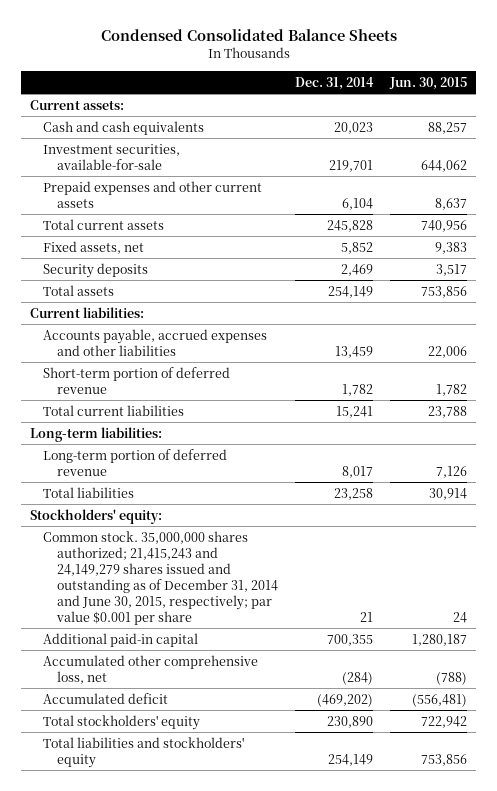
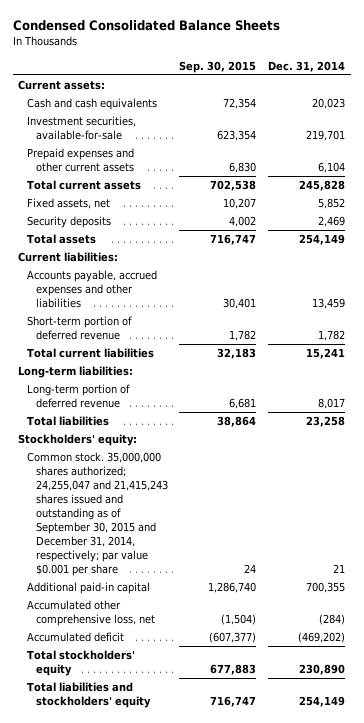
[389,76,468,90] Jun. 30, 2015 -> none
none -> [179,60,257,73] Sep. 30, 2015
[43,530,278,625] Common stock. 35,000,000 shares authorized; 21,415,243 and 24,149,279 shares issued and outstanding as of December 31, 2014 and June 30, 2015, respectively; par value $0.001 per share -> [27,452,168,577] Common stock. 35,000,000 shares authorized; 24,255,047 and 21,415,243 shares issued and outstanding as of September 30, 2015 and December 31, 2014, respectively; par value $0.001 per share

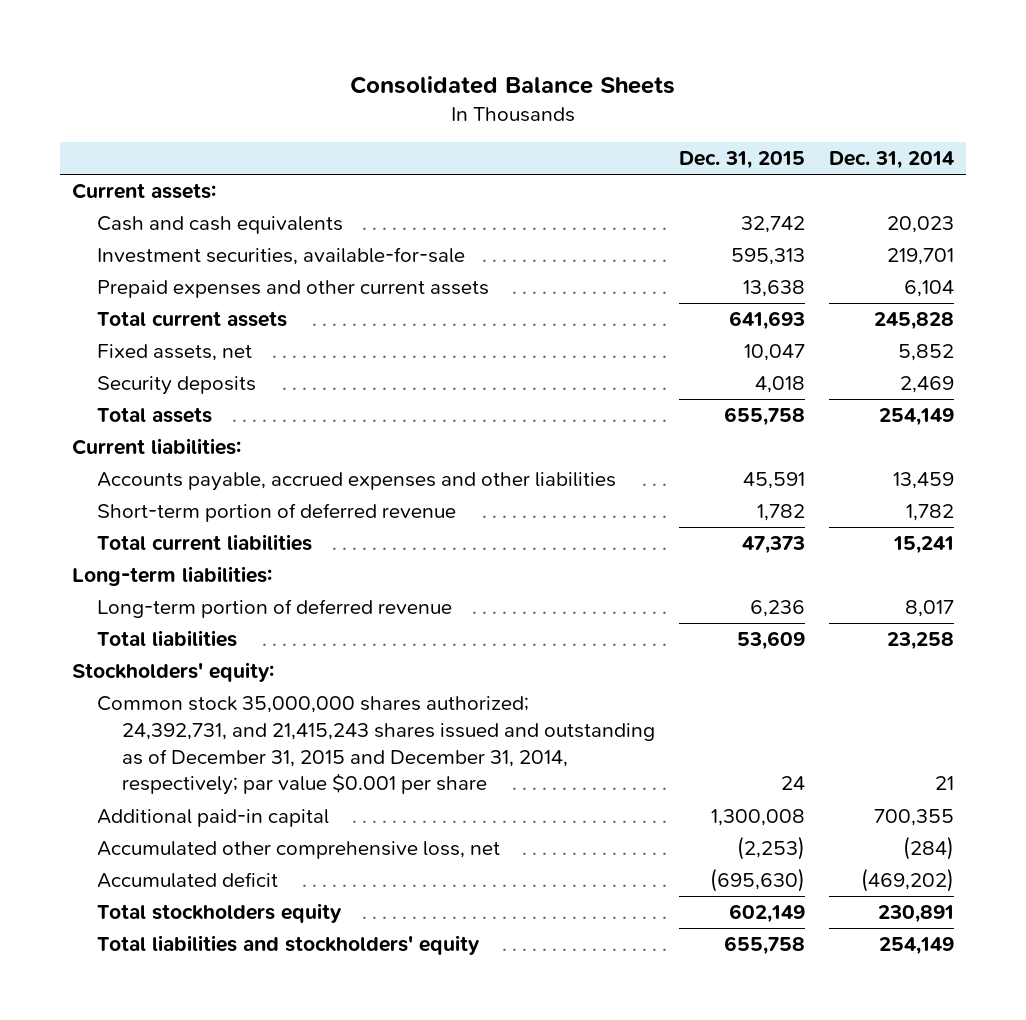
[12,19,280,31] Condensed Consolidated Balance Sheets -> [349,75,675,94] Consolidated Balance Sheets
[179,60,257,73] Sep. 30, 2015 -> none
none -> [678,150,805,169] Dec. 31, 2015
[27,452,168,577] Common stock. 35,000,000 shares authorized; 24,255,047 and 21,415,243 shares issued and outstanding as of September 30, 2015 and December 31, 2014, respectively; par value $0.001 per share -> [97,696,656,796] Common stock 35,000,000 shares authorized; 24,392,731, and 21,415,243 shares issued and outstanding as of December 31, 2015 and December 31, 2014, respectively; par value $0.001 per share
[27,650,136,677] Total stockholders' equity -> [97,903,343,924] Total stockholders equity
[299,664,346,676] 230,890 -> [877,905,954,924] 230,891

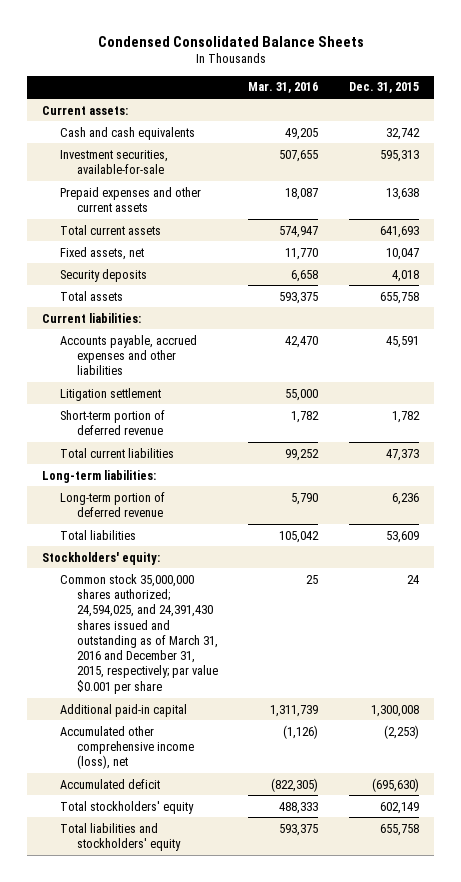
[349,75,675,94] Consolidated Balance Sheets -> [97,35,364,47] Condensed Consolidated Balance Sheets
[828,150,954,169] Dec. 31, 2014 -> none
none -> [248,82,319,94] Mar. 31, 2016
none -> [59,387,161,401] Litigation settlement
[97,696,656,796] Common stock 35,000,000 shares authorized; 24,392,731, and 21,415,243 shares issued and outstanding as of December 31, 2015 and December 31, 2014, respectively; par value $0.001 per share -> [59,573,219,694] Common stock 35,000,000 shares authorized; 24,594,025, and 24,391,430 shares issued and outstanding as of March 31, 2016 and December 31, 2015, respectively; par value $0.001 per share
[97,841,501,860] Accumulated other comprehensive loss, net -> [59,725,195,770] Accumulated other comprehensive income (loss), net
[97,903,343,924] Total stockholders equity -> [59,800,194,814] Total stockholders' equity

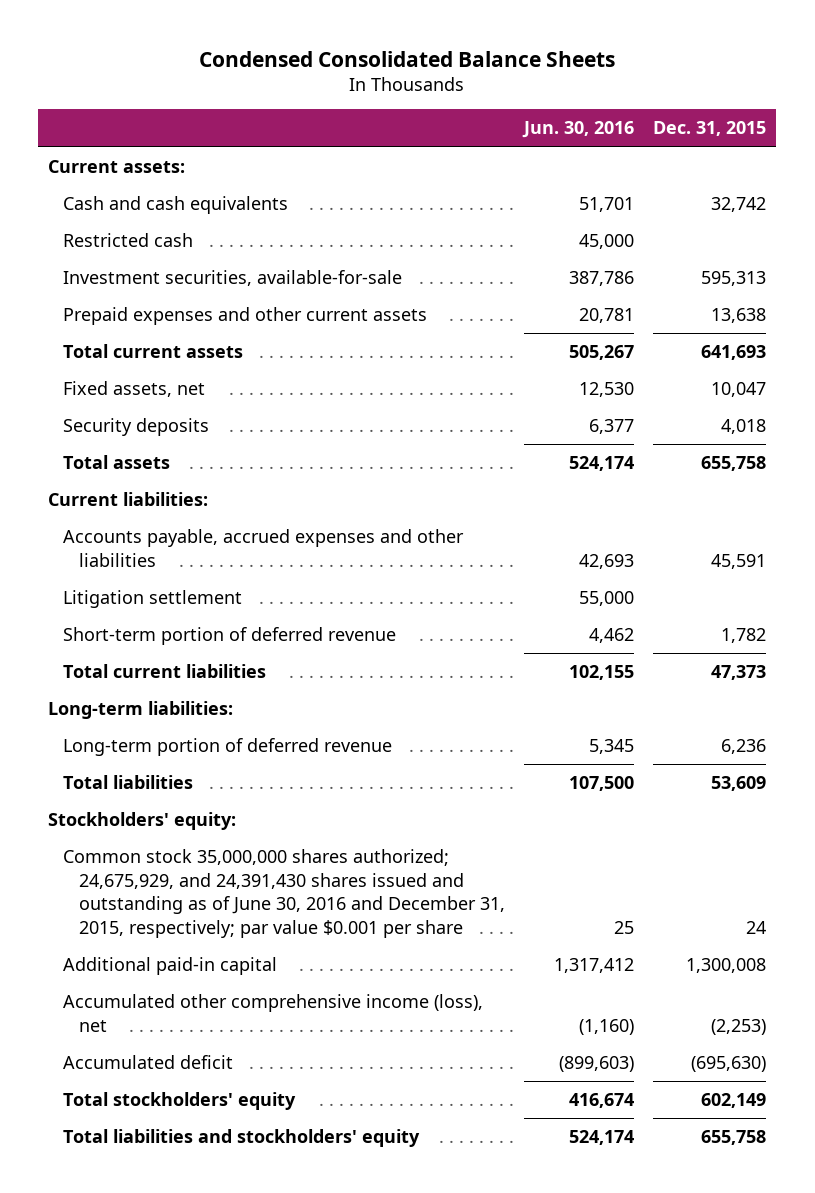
[248,82,319,94] Mar. 31, 2016 -> none
none -> [522,121,635,139] Jun. 30, 2016
none -> [63,233,194,248] Restricted cash
[59,573,219,694] Common stock 35,000,000 shares authorized; 24,594,025, and 24,391,430 shares issued and outstanding as of March 31, 2016 and December 31, 2015, respectively; par value $0.001 per share -> [63,849,505,938] Common stock 35,000,000 shares authorized; 24,675,929, and 24,391,430 shares issued and outstanding as of June 30, 2016 and December 31, 2015, respectively; par value $0.001 per share

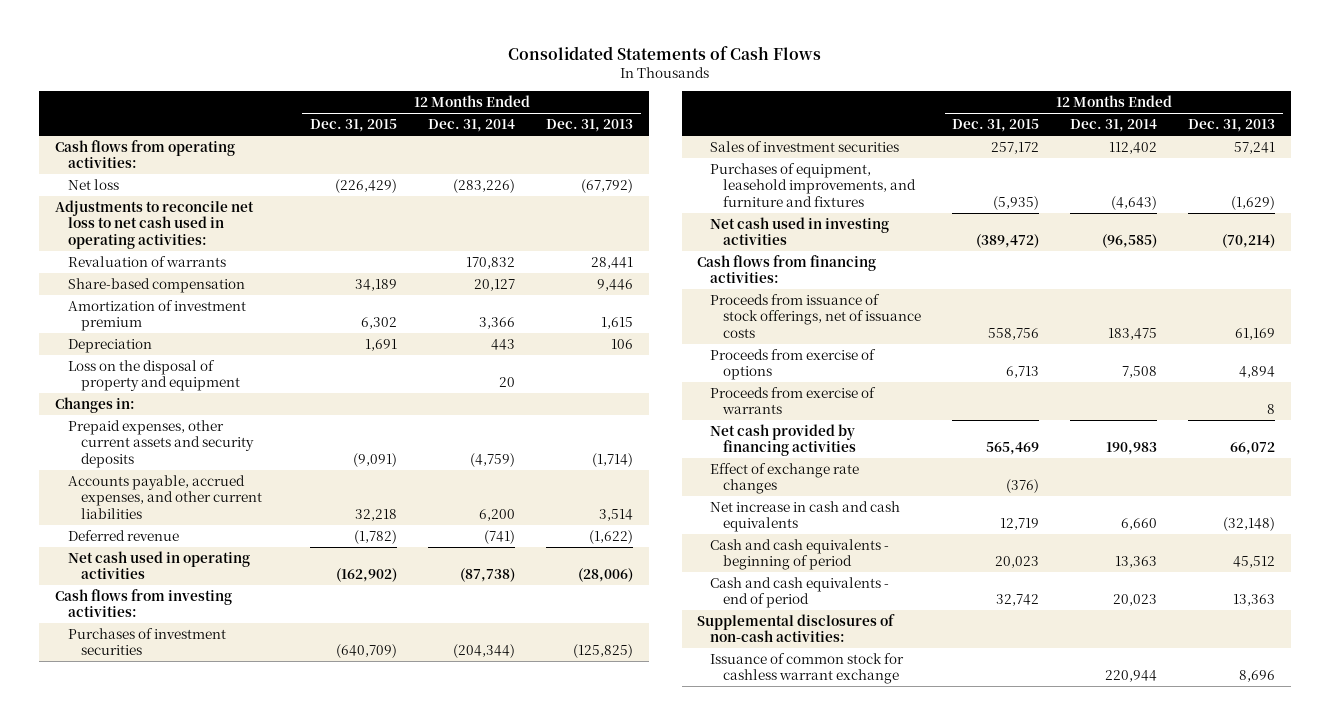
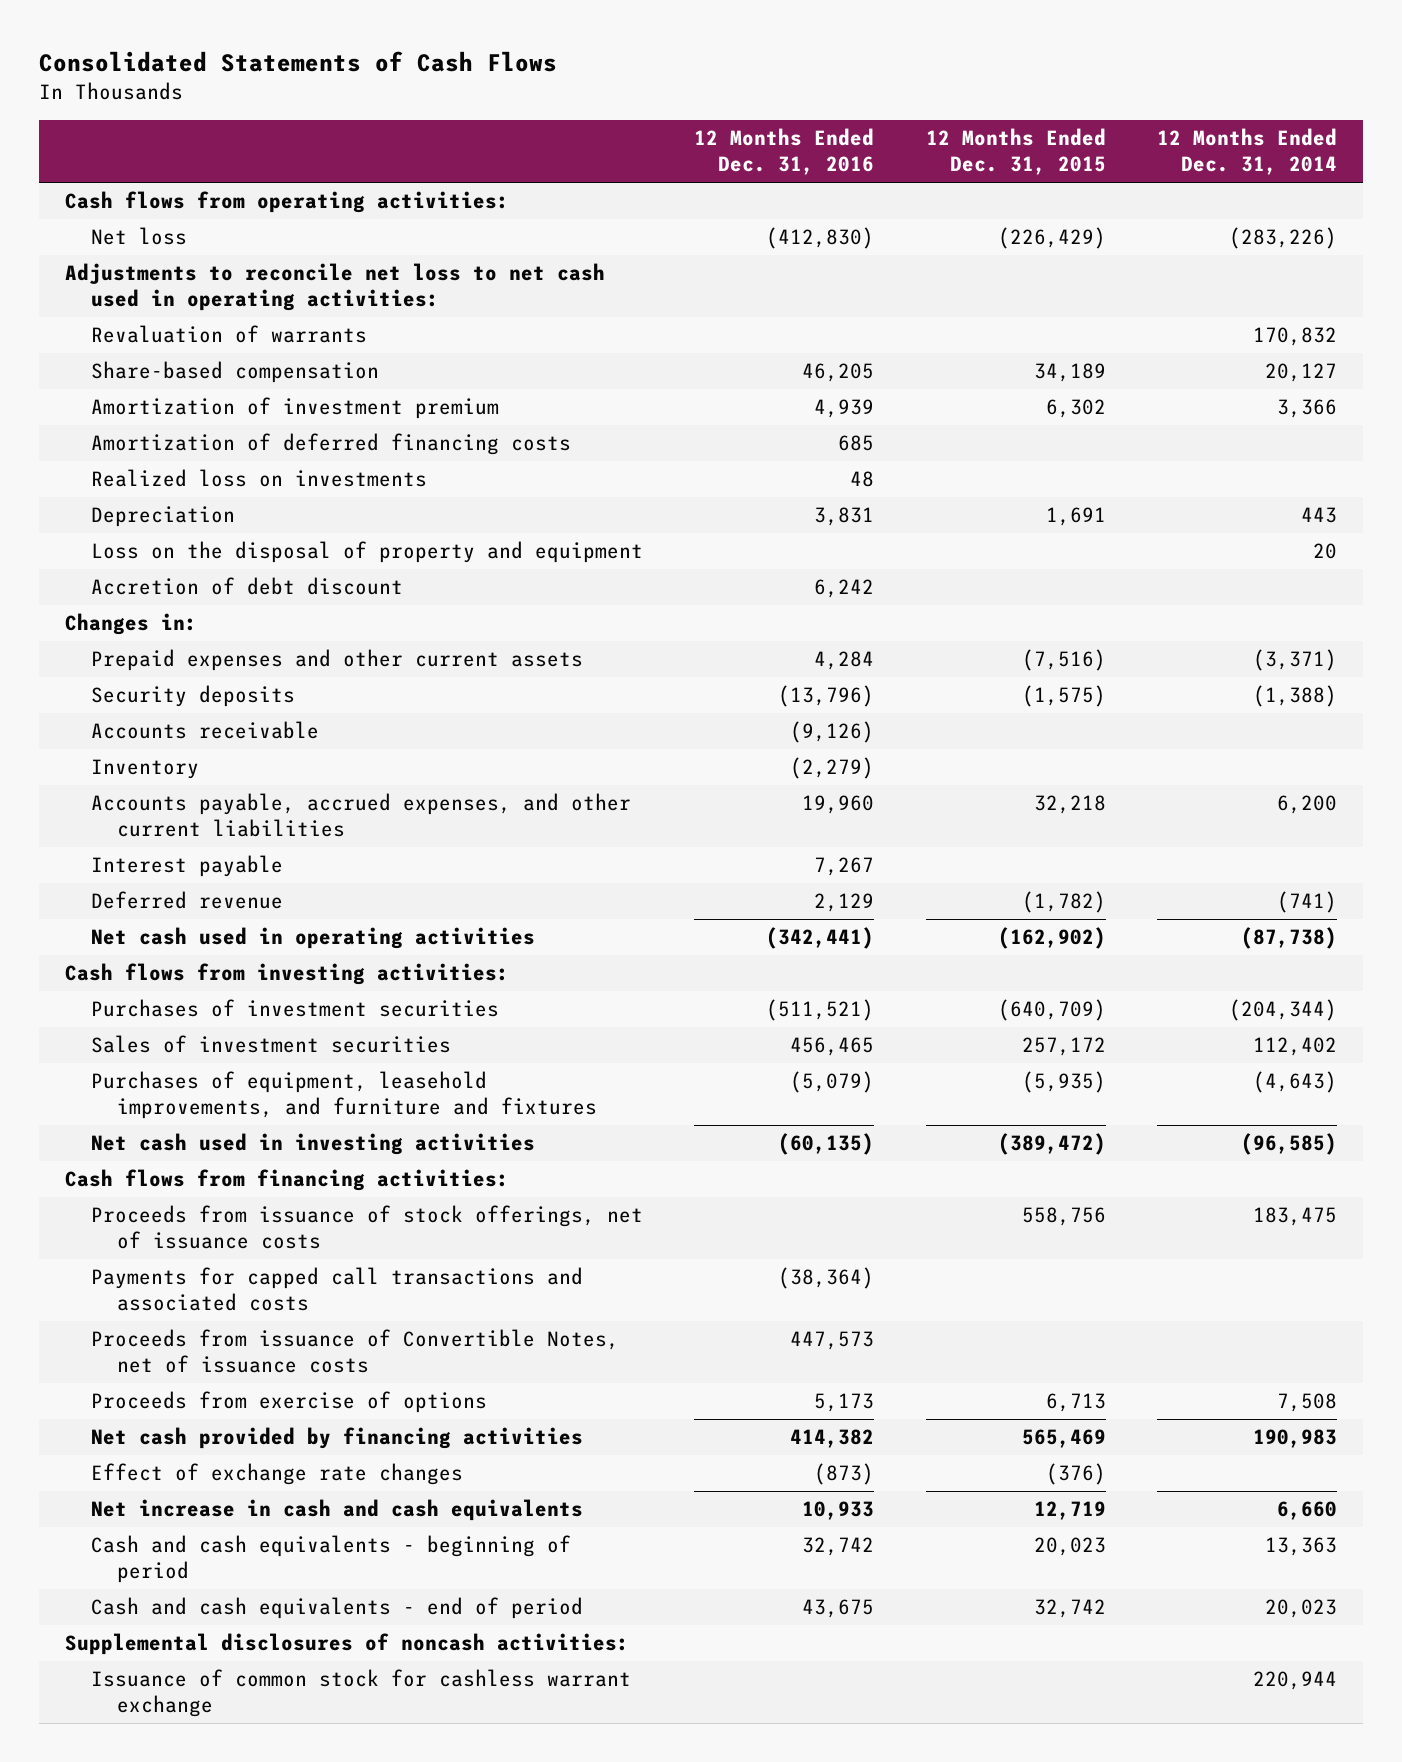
[546,119,634,133] Dec. 31, 2013 -> none
none -> [694,128,875,176] 12 Months Ended Dec. 31, 2016
none -> [91,433,572,456] Amortization of deferred financing costs
none -> [91,469,428,488] Realized loss on investments
none -> [91,577,404,596] Accretion of debt discount
[68,419,255,468] Prepaid expenses, other current assets and security deposits -> [91,649,584,672] Prepaid expenses and other current assets
[353,452,398,467] (9,091) -> [1021,649,1106,672] (7,516)
[470,452,516,467] (4,759) -> [1253,649,1338,672] (3,371)
none -> [91,685,296,708] Security deposits
none -> [91,721,320,740] Accounts receivable
none -> [91,759,200,780] Inventory
none -> [91,855,284,878] Interest payable
none -> [91,1267,584,1312] Payments for capped call transactions and associated costs
none -> [91,1329,620,1374] Proceeds from issuance of Convertible Notes, net of issuance costs
[710,386,877,415] Proceeds from exercise of warrants -> none
[697,613,896,643] Supplemental disclosures of non-cash activities: -> [64,1633,629,1656] Supplemental disclosures of noncash activities:

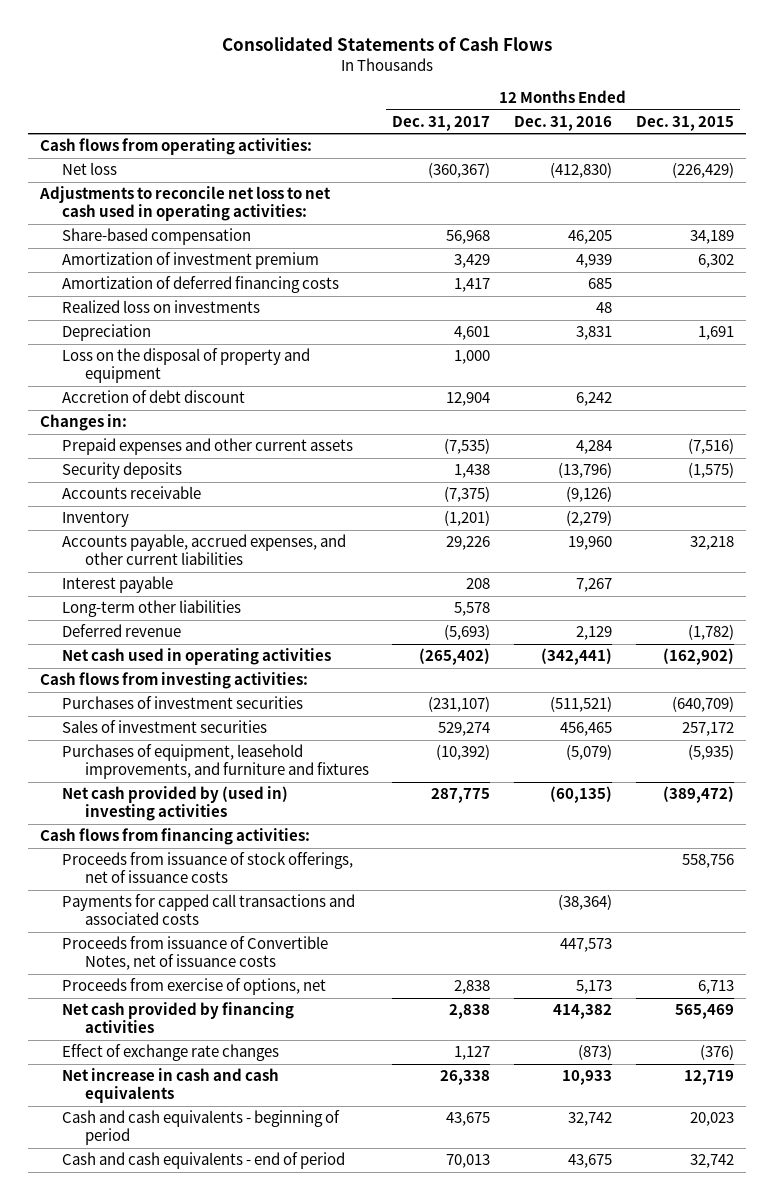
[1157,128,1338,176] 12 Months Ended Dec. 31, 2014 -> none
none -> [392,115,491,131] Dec. 31, 2017
[91,325,368,344] Revaluation of warrants -> none
none -> [62,600,242,618] Long-term other liabilities
[91,1133,536,1156] Net cash used in investing activities -> [62,786,289,822] Net cash provided by (used in) investing activities
[91,1391,488,1414] Proceeds from exercise of options -> [62,978,327,996] Proceeds from exercise of options, net
[64,1633,629,1656] Supplemental disclosures of noncash activities: -> none
[91,1669,632,1718] Issuance of common stock for cashless warrant exchange -> none

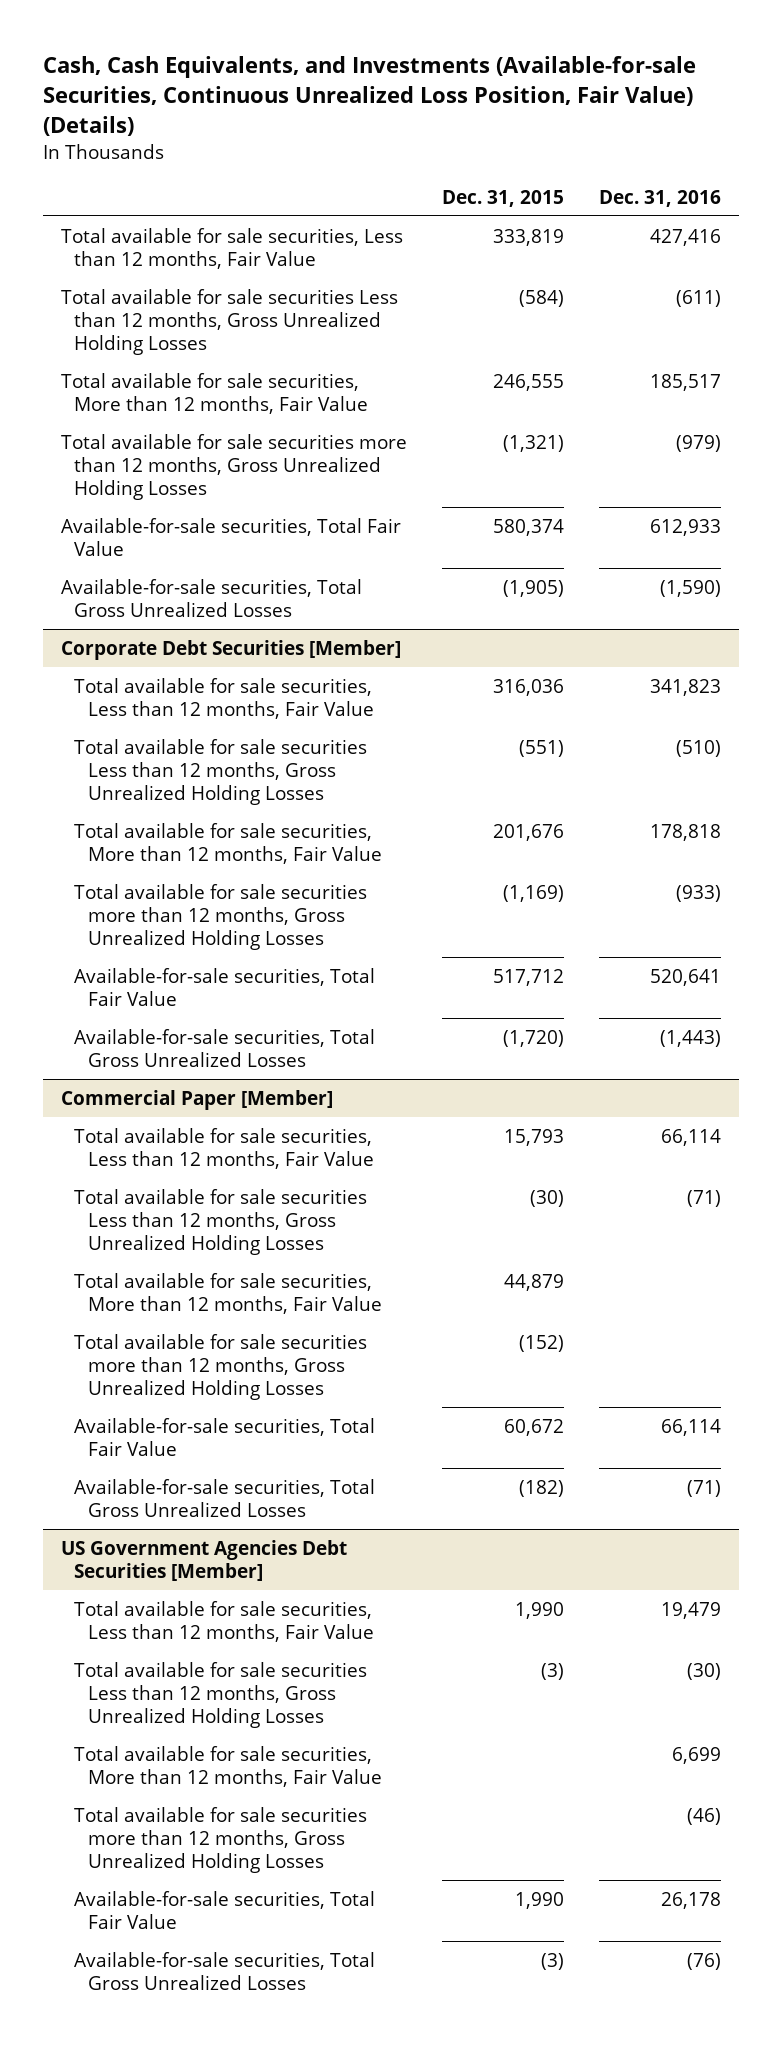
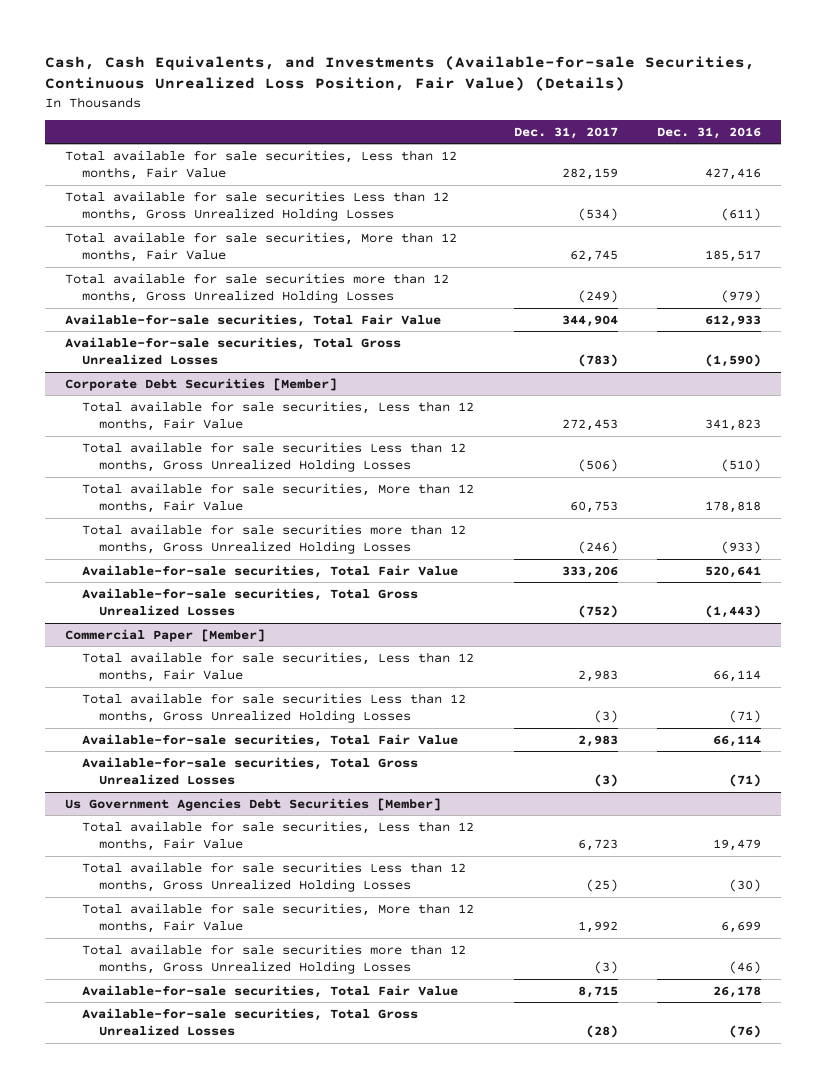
[441,189,564,207] Dec. 31, 2015 -> none
none -> [513,126,618,139] Dec. 31, 2017
[74,1272,382,1314] Total available for sale securities, More than 12 months, Fair Value -> none
[74,1333,368,1400] Total available for sale securities more than 12 months, Gross Unrealized Holding Losses -> none
[60,1539,347,1581] US Government Agencies Debt Securities [Member] -> [65,797,442,811] Us Government Agencies Debt Securities [Member]

